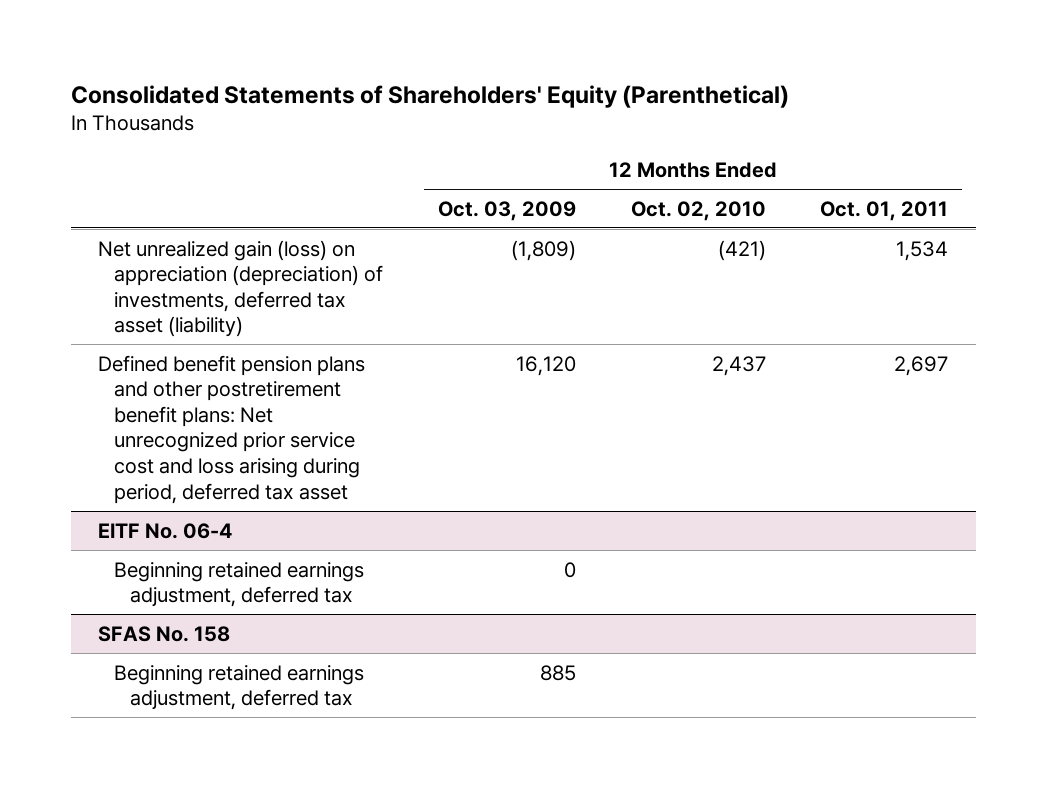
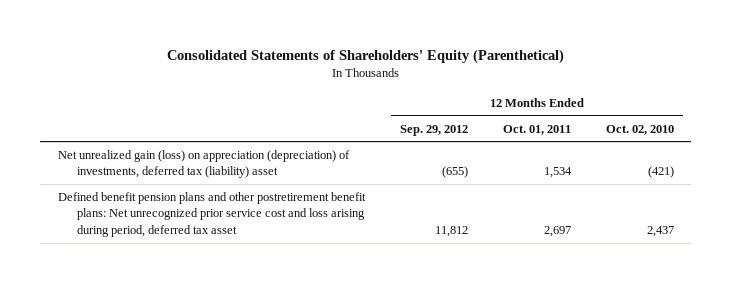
[437,200,576,221] Oct. 03, 2009 -> none
none -> [399,124,468,136] Sep. 29, 2012
[98,239,383,338] Net unrealized gain (loss) on appreciation (depreciation) of investments, deferred tax asset (liability) -> [57,150,350,179] Net unrealized gain (loss) on appreciation (depreciation) of investments, deferred tax (liability) asset
[98,522,233,539] EITF No. 06-4 -> none
[113,561,364,608] Beginning retained earnings adjustment, deferred tax -> none
[98,625,231,642] SFAS No. 158 -> none
[113,664,364,711] Beginning retained earnings adjustment, deferred tax -> none

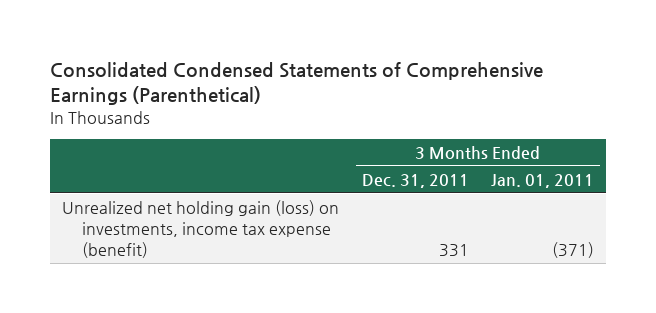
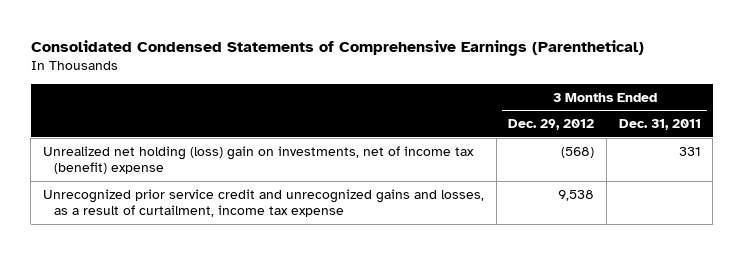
[491,173,595,188] Jan. 01, 2011 -> none
none -> [508,118,595,130] Dec. 29, 2012
[61,200,339,258] Unrealized net holding gain (loss) on investments, income tax expense (benefit) -> [42,145,474,175] Unrealized net holding (loss) gain on investments, net of income tax (benefit) expense
none -> [42,188,484,218] Unrecognized prior service credit and unrecognized gains and losses, as a result of curtailment, income tax expense

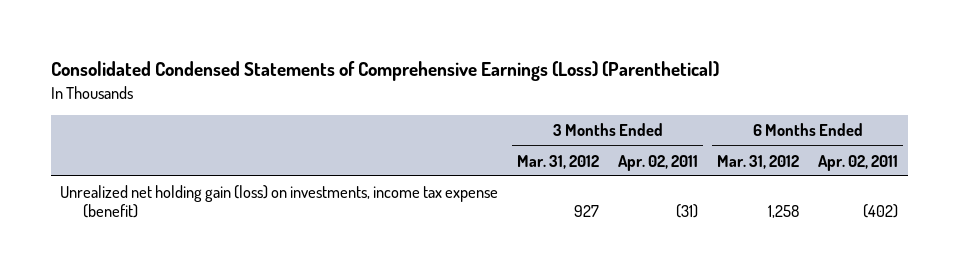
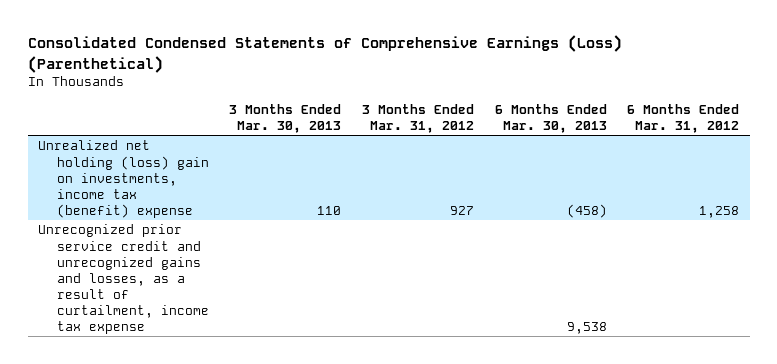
[618,154,699,171] Apr. 02, 2011 -> none
[818,154,899,171] Apr. 02, 2011 -> none
none -> [229,103,342,134] 3 Months Ended Mar. 30, 2013
none -> [494,103,607,134] 6 Months Ended Mar. 30, 2013
[60,185,499,219] Unrealized net holding gain (loss) on investments, income tax expense (benefit) -> [37,140,209,218] Unrealized net holding (loss) gain on investments, income tax (benefit) expense
none -> [37,224,209,335] Unrecognized prior service credit and unrecognized gains and losses, as a result of curtailment, income tax expense

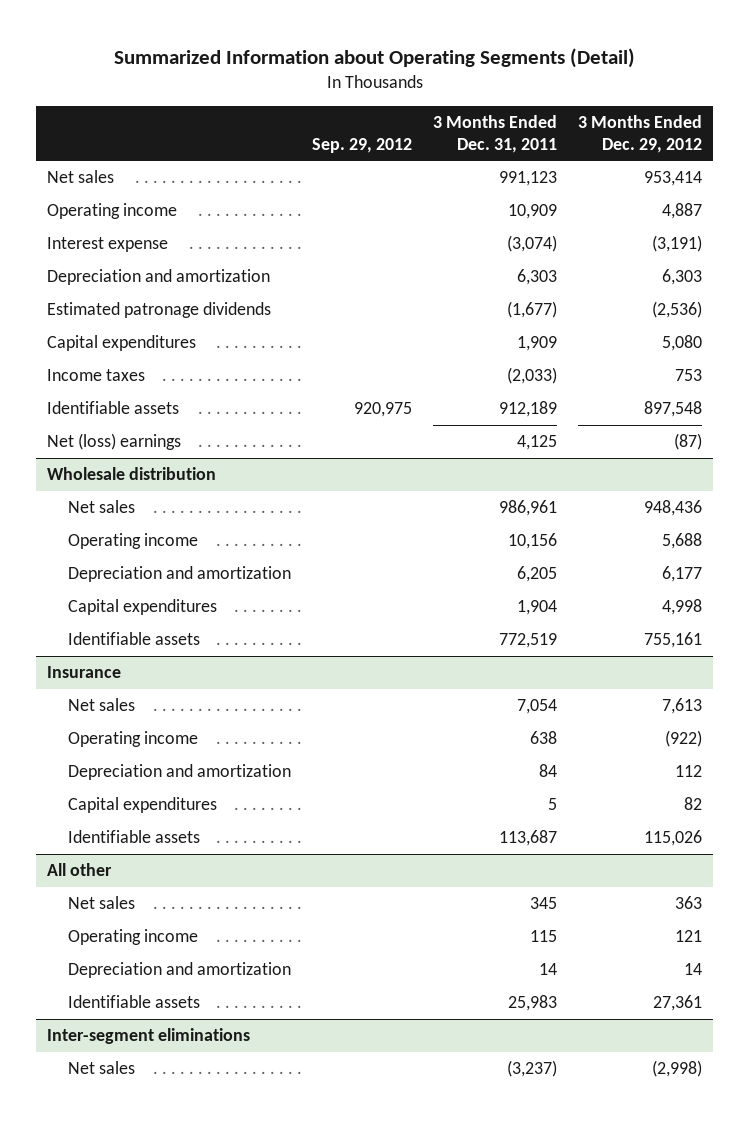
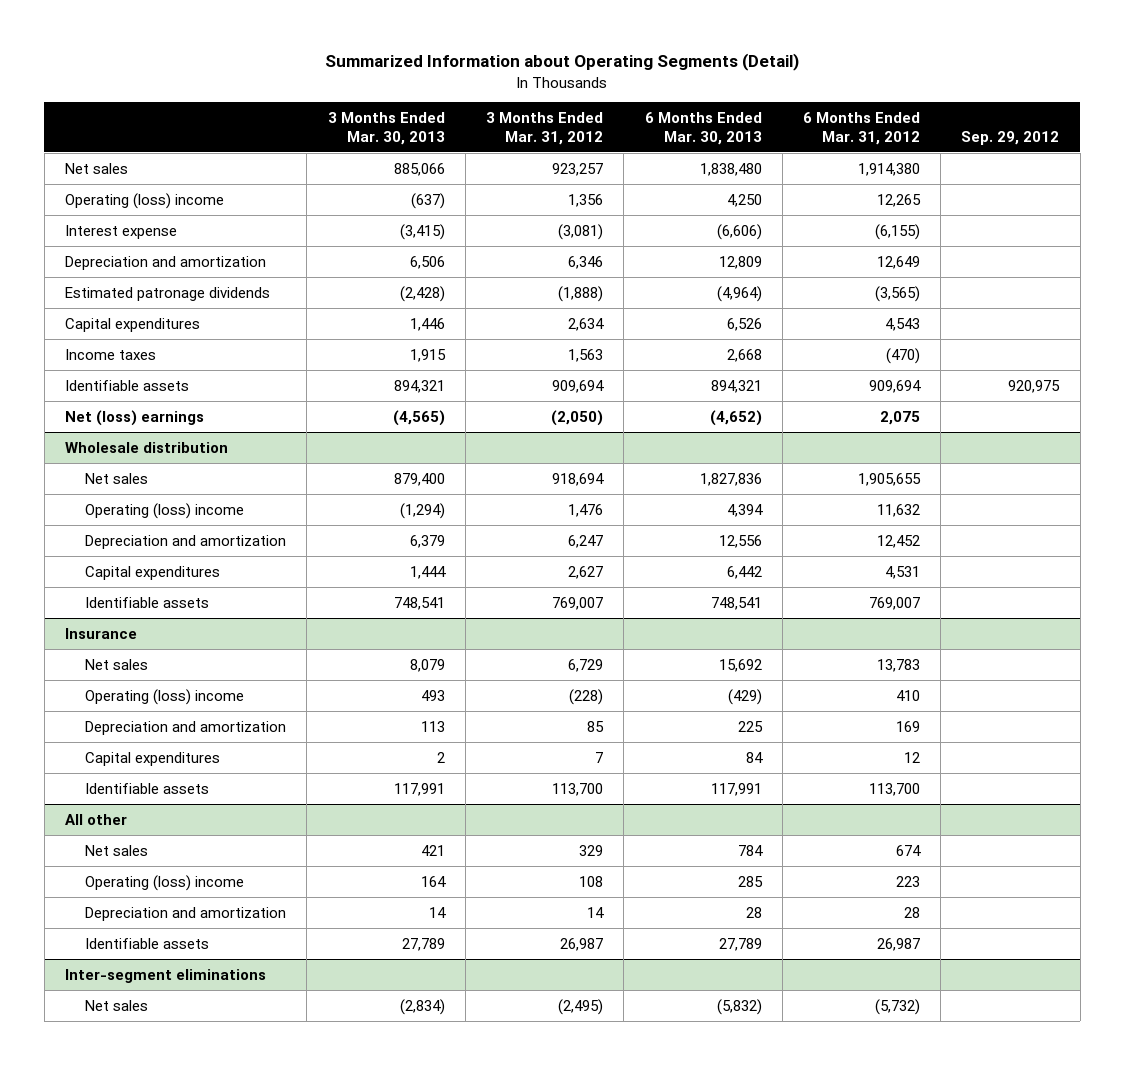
[433,114,558,153] 3 Months Ended Dec. 31, 2011 -> none
[578,114,703,153] 3 Months Ended Dec. 29, 2012 -> none
none -> [327,112,445,145] 3 Months Ended Mar. 30, 2013
none -> [486,112,604,145] 3 Months Ended Mar. 31, 2012
none -> [644,112,762,145] 6 Months Ended Mar. 30, 2013
none -> [803,112,921,145] 6 Months Ended Mar. 31, 2012
[47,203,178,220] Operating income -> [64,192,224,209] Operating (loss) income
[68,533,199,550] Operating income -> [85,502,245,519] Operating (loss) income
[68,731,199,748] Operating income -> [85,688,245,705] Operating (loss) income
[68,929,199,946] Operating income -> [85,874,245,891] Operating (loss) income

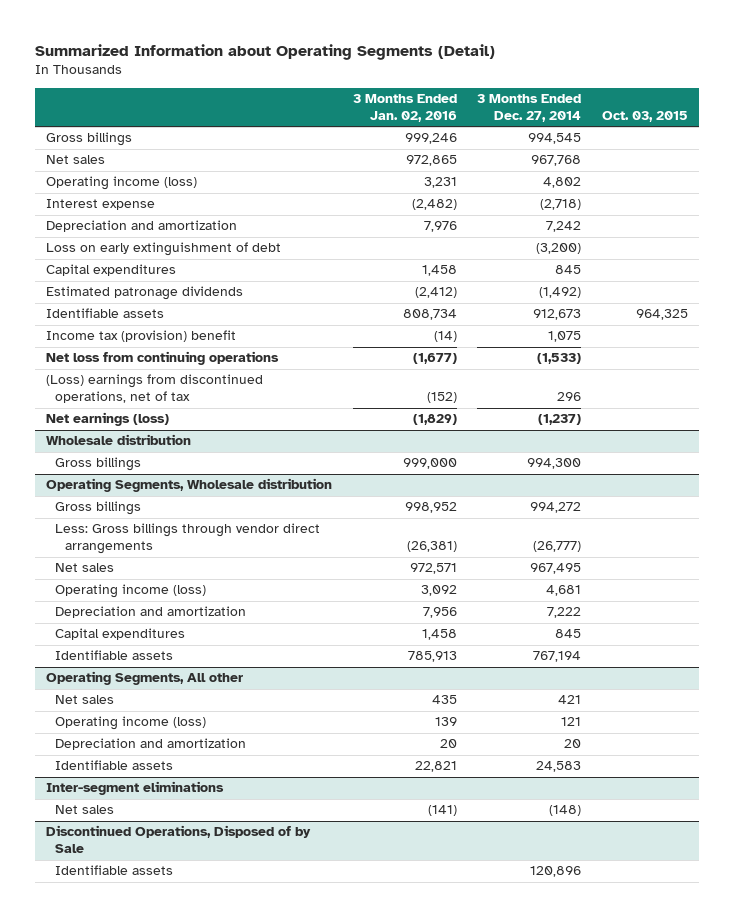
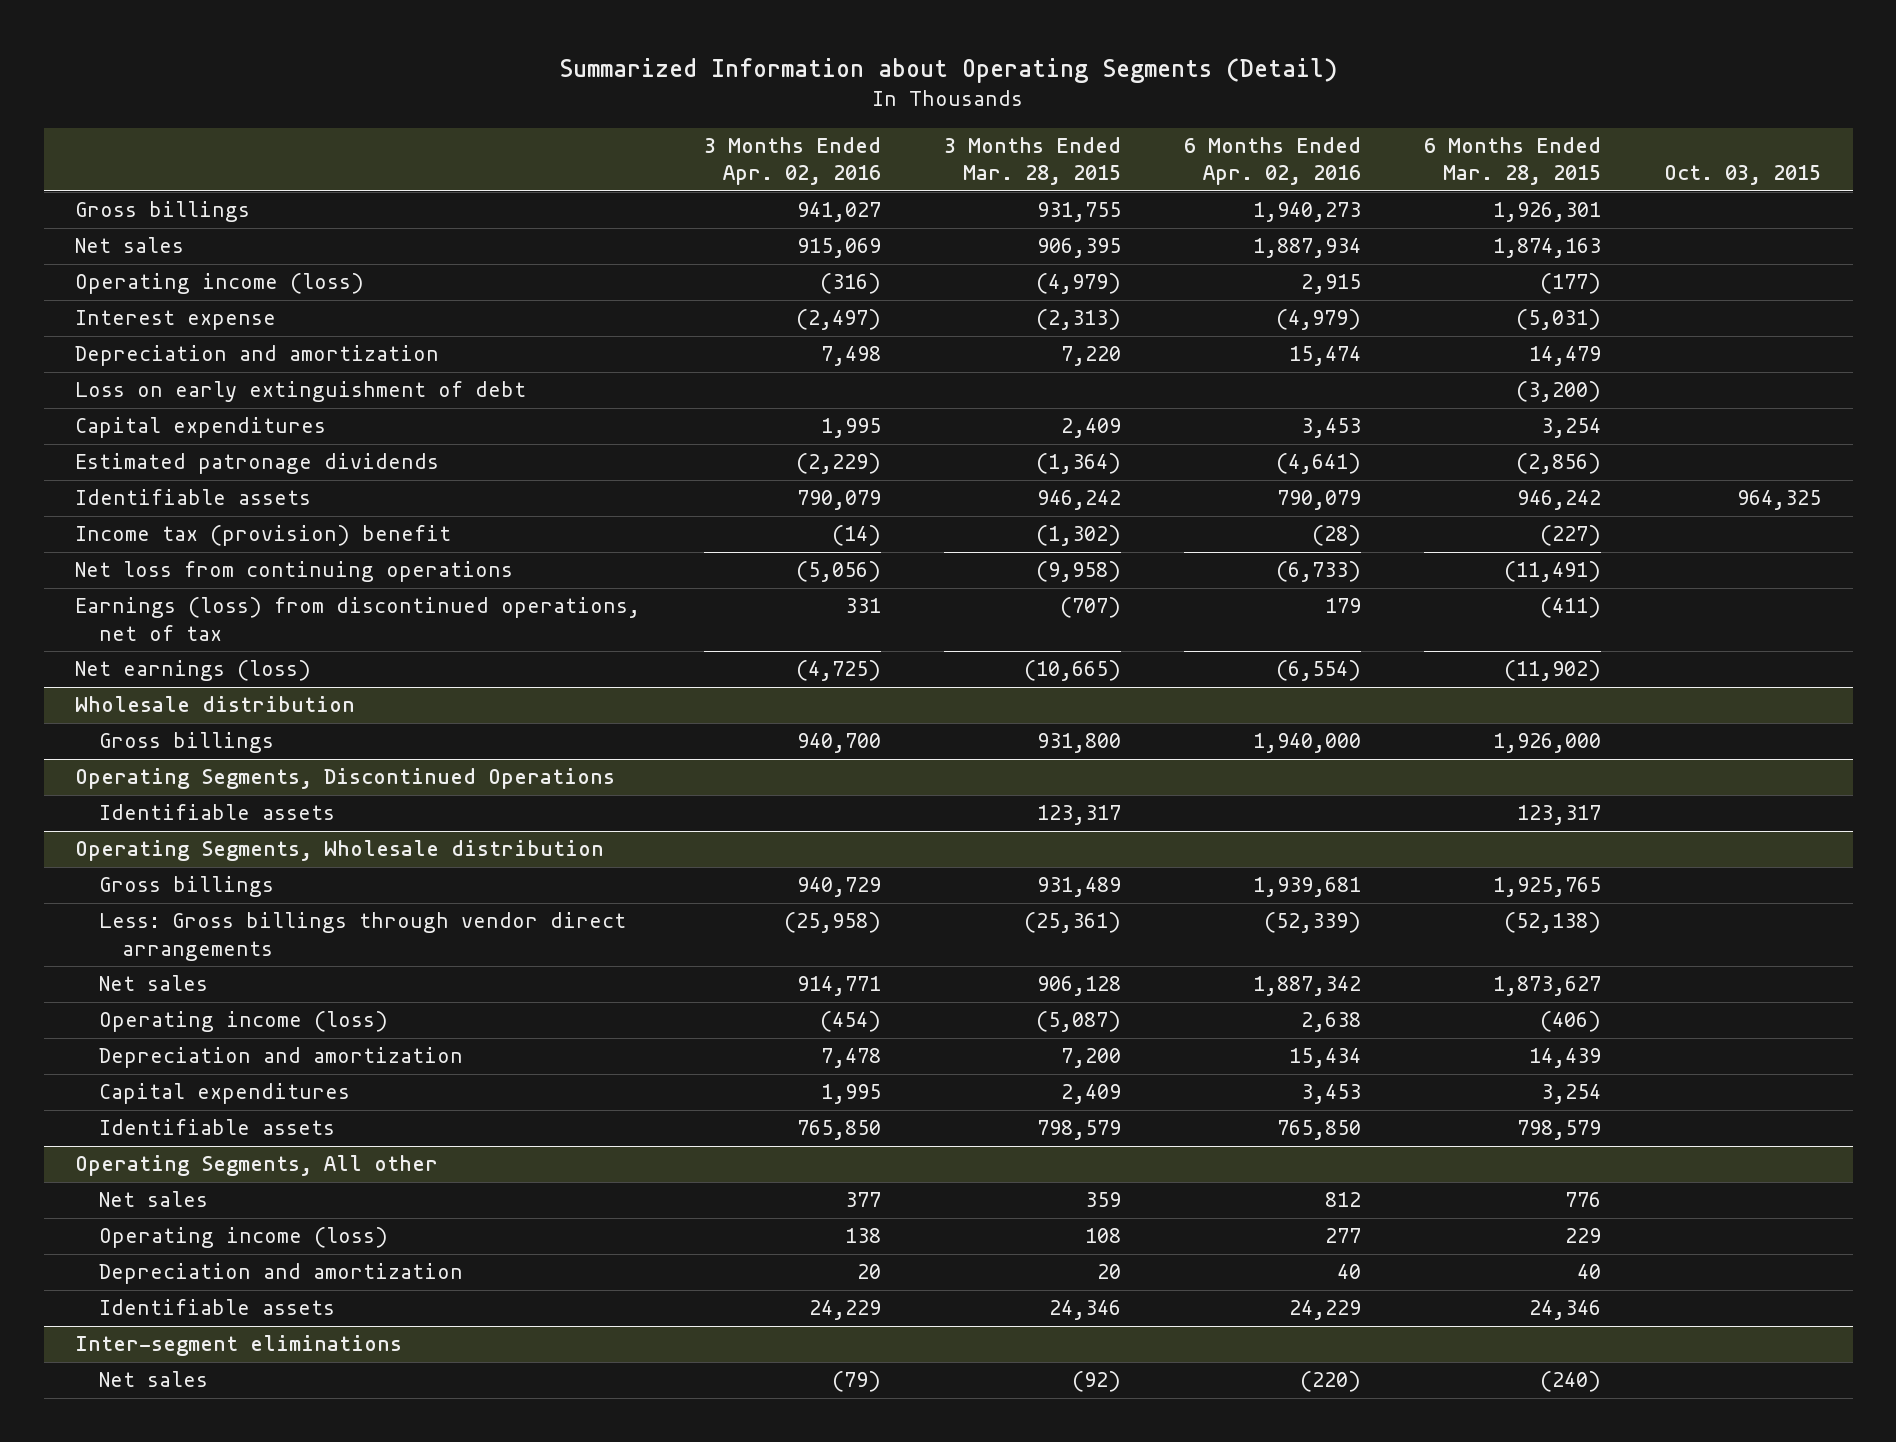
[352,93,457,122] 3 Months Ended Jan. 02, 2016 -> none
[477,93,582,122] 3 Months Ended Dec. 27, 2014 -> none
none -> [703,136,881,186] 3 Months Ended Apr. 02, 2016
none -> [943,136,1121,186] 3 Months Ended Mar. 28, 2015
none -> [1183,136,1361,186] 6 Months Ended Apr. 02, 2016
none -> [1423,136,1601,186] 6 Months Ended Mar. 28, 2015
[45,374,263,404] (Loss) earnings from discontinued operations, net of tax -> [75,597,641,641] Earnings (loss) from discontinued operations, net of tax
none -> [75,768,616,790] Operating Segments, Discontinued Operations
none -> [98,804,335,821] Identifiable assets
[45,825,311,854] Discontinued Operations, Disposed of by Sale -> none
[55,865,174,876] Identifiable assets -> none

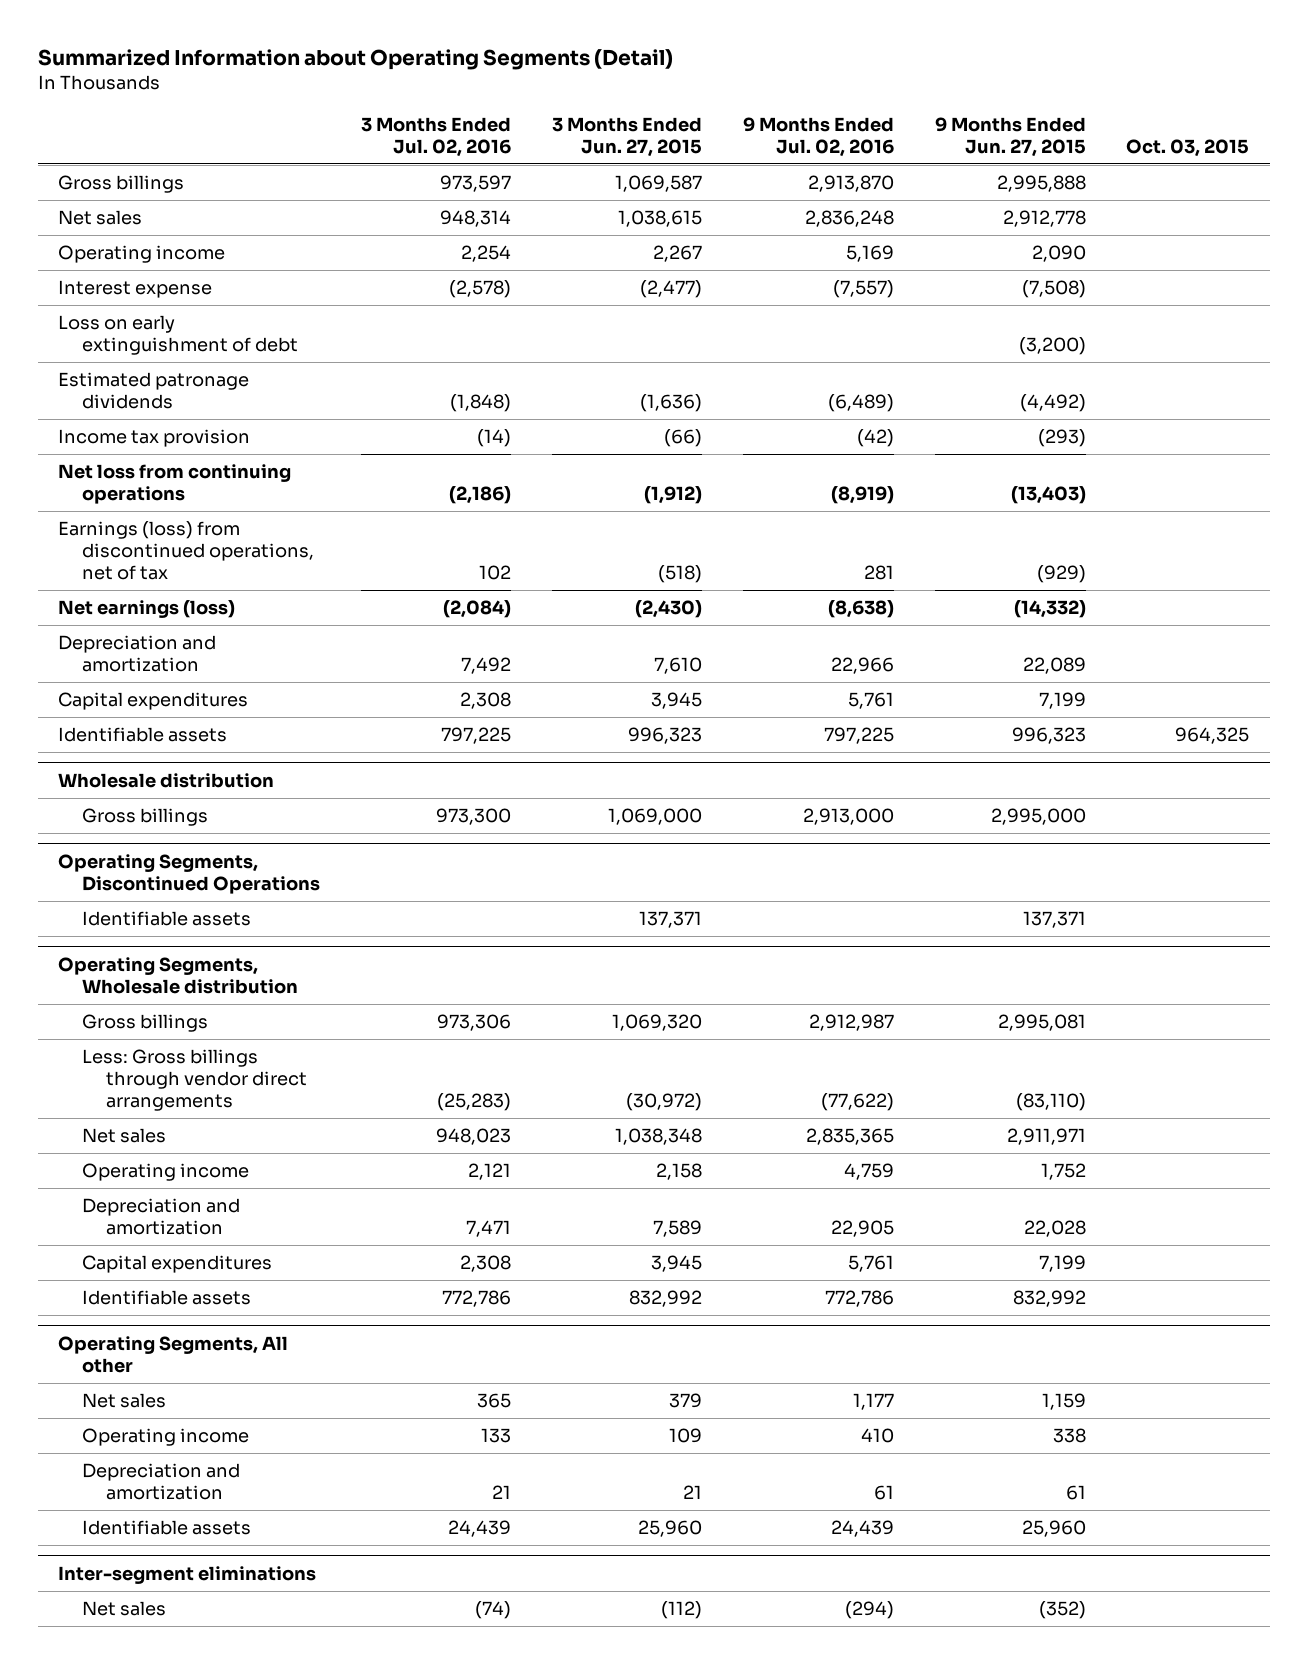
[703,136,881,186] 3 Months Ended Apr. 02, 2016 -> none
[943,136,1121,186] 3 Months Ended Mar. 28, 2015 -> none
[1183,136,1361,186] 6 Months Ended Apr. 02, 2016 -> none
[1423,136,1601,186] 6 Months Ended Mar. 28, 2015 -> none
none -> [360,117,511,157] 3 Months Ended Jul. 02, 2016
none -> [551,117,702,157] 3 Months Ended Jun. 27, 2015
none -> [742,117,894,157] 9 Months Ended Jul. 02, 2016
none -> [934,117,1086,157] 9 Months Ended Jun. 27, 2015
[75,273,365,295] Operating income (loss) -> [57,245,225,264] Operating income
[75,525,452,547] Income tax (provision) benefit -> [57,429,250,448] Income tax provision
[75,345,440,367] Depreciation and amortization -> [57,635,216,672] Depreciation and amortization
[75,417,327,439] Capital expenditures -> [57,692,248,711] Capital expenditures
[75,489,312,506] Identifiable assets -> [57,727,227,743] Identifiable assets
[98,1011,388,1033] Operating income (loss) -> [82,1163,250,1182] Operating income
[98,1227,388,1249] Operating income (loss) -> [82,1428,250,1447] Operating income

